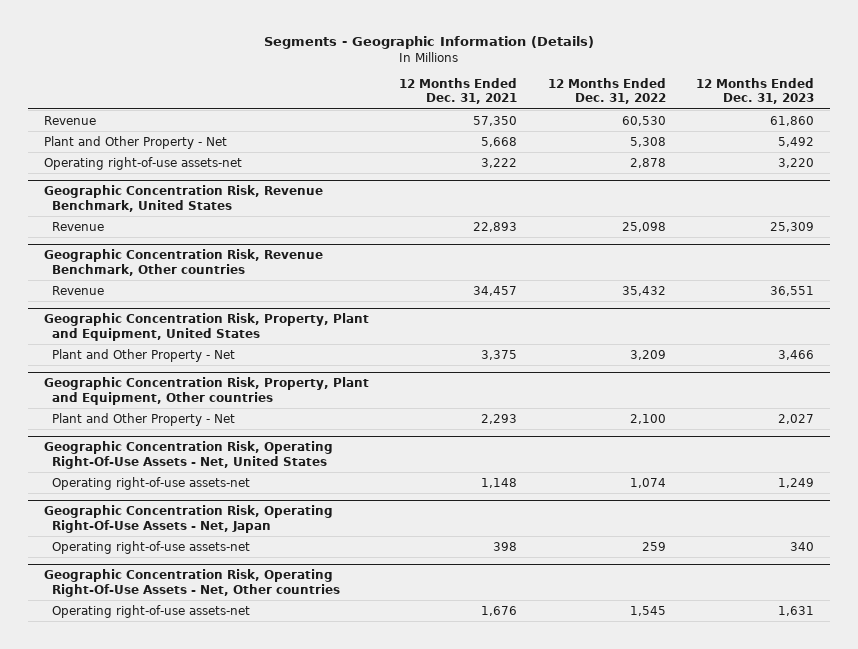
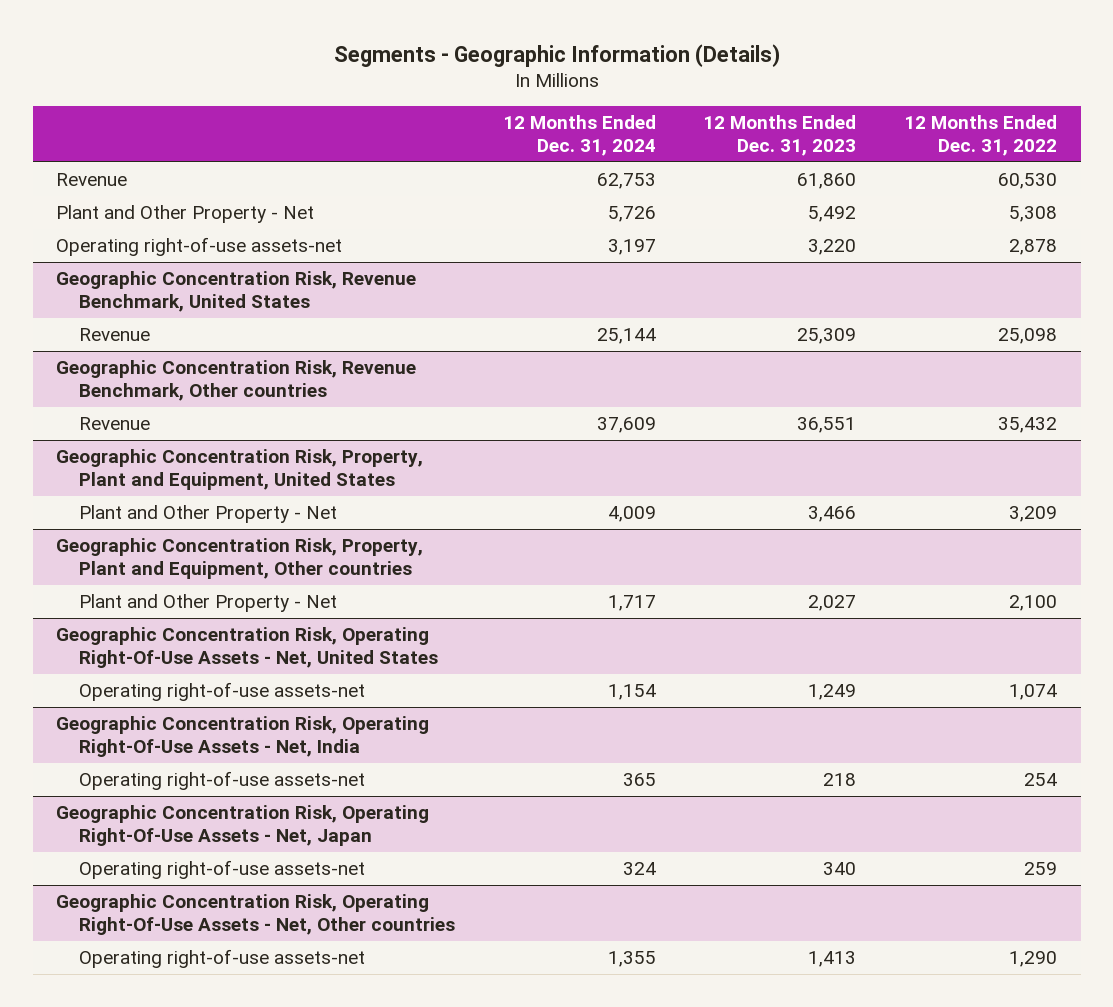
[399,77,518,105] 12 Months Ended Dec. 31, 2021 -> none
none -> [502,115,656,157] 12 Months Ended Dec. 31, 2024
none -> [56,715,430,757] Geographic Concentration Risk, Operating Right-Of-Use Assets - Net, India
none -> [79,770,366,790] Operating right-of-use assets-net
[629,605,666,616] 1,545 -> [1009,950,1058,967] 1,290
[778,605,815,616] 1,631 -> [808,950,857,967] 1,413

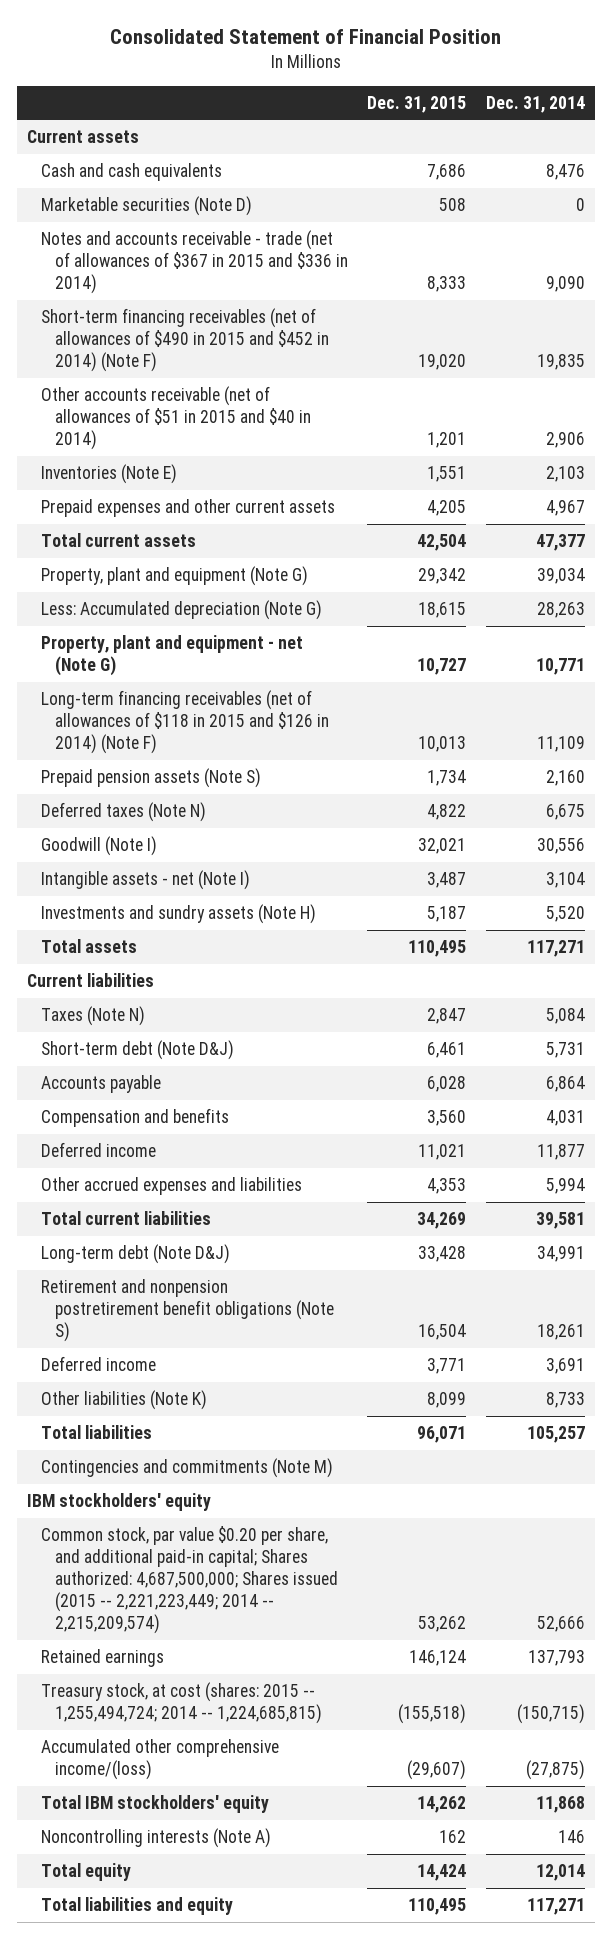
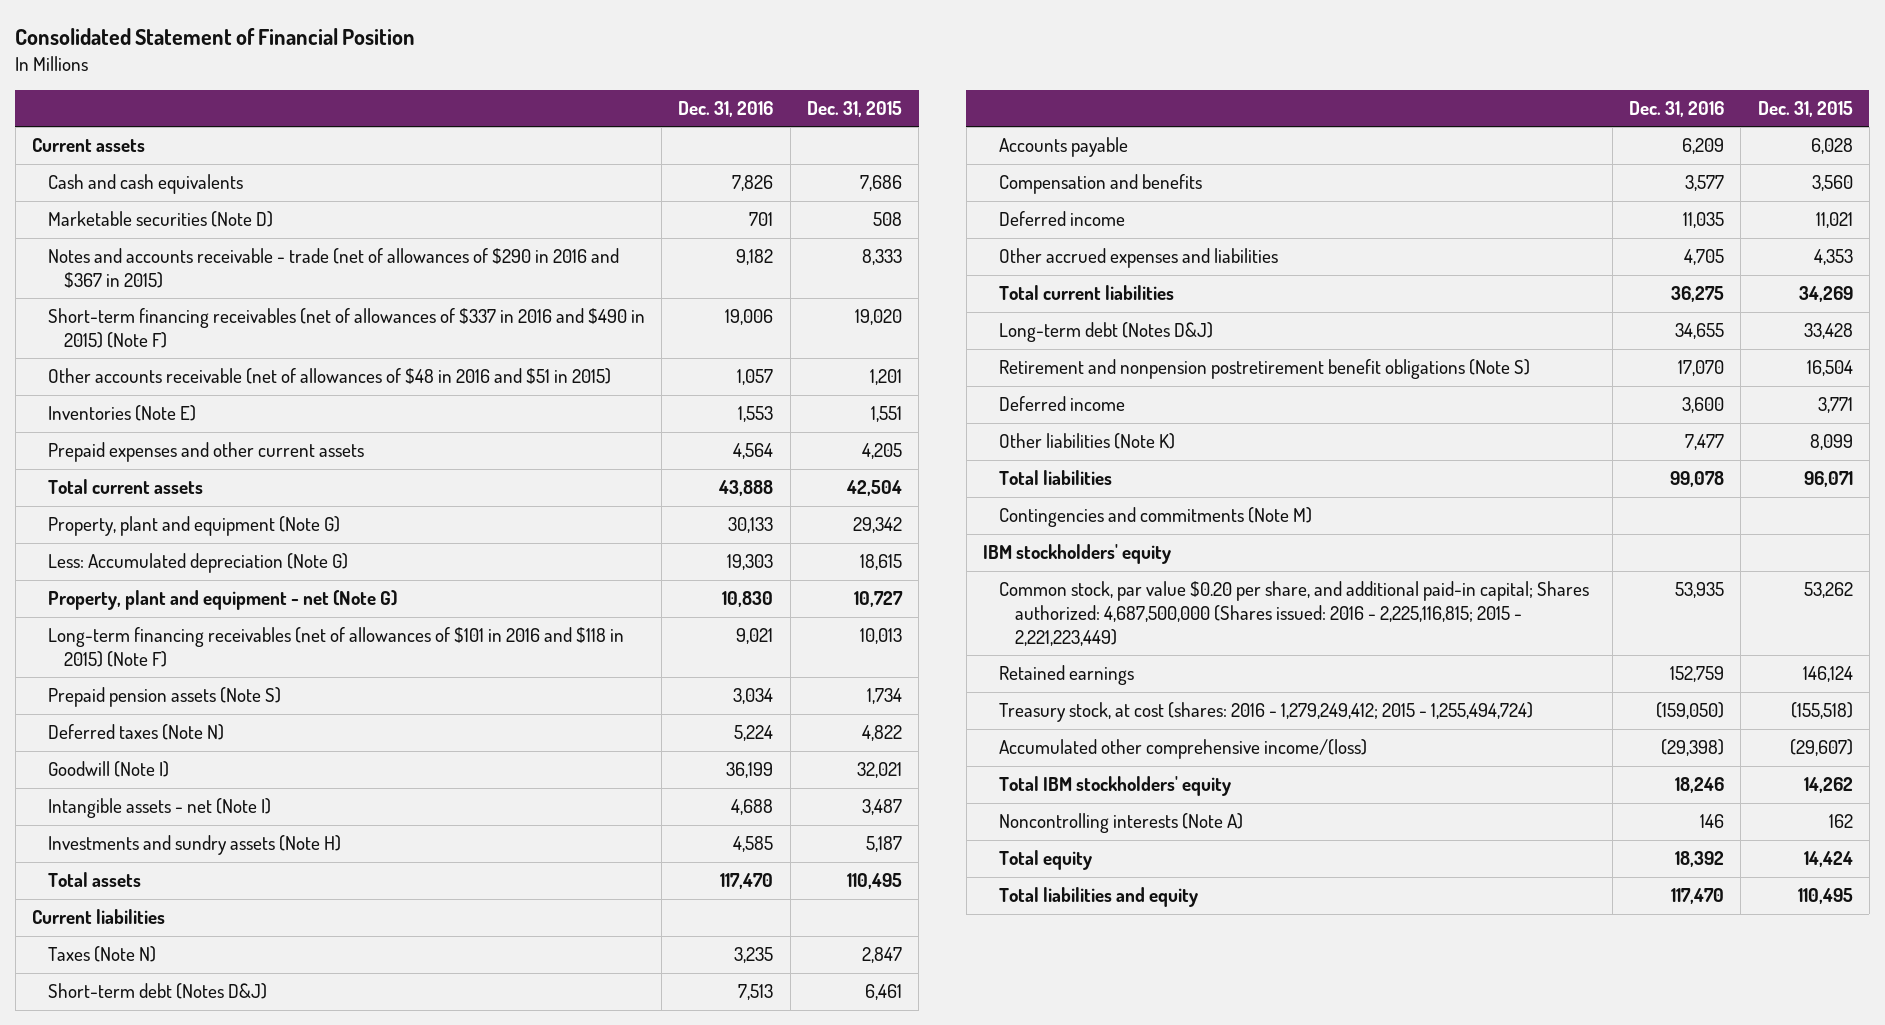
[486,95,586,113] Dec. 31, 2014 -> none
none -> [678,100,774,117] Dec. 31, 2016
[40,230,348,295] Notes and accounts receivable - trade (net of allowances of $367 in 2015 and $336 in 2014) -> [47,248,619,288] Notes and accounts receivable - trade (net of allowances of $290 in 2016 and $367 in 2015)
[40,308,329,373] Short-term financing receivables (net of allowances of $490 in 2015 and $452 in 2014) (Note F) -> [47,308,645,348] Short-term financing receivables (net of allowances of $337 in 2016 and $490 in 2015) (Note F)
[40,386,311,451] Other accounts receivable (net of allowances of $51 in 2015 and $40 in 2014) -> [47,368,611,385] Other accounts receivable (net of allowances of $48 in 2016 and $51 in 2015)
[40,690,329,755] Long-term financing receivables (net of allowances of $118 in 2015 and $126 in 2014) (Note F) -> [47,627,624,667] Long-term financing receivables (net of allowances of $101 in 2016 and $118 in 2015) (Note F)
[40,1040,234,1061] Short-term debt (Note D&J) -> [47,983,267,1000] Short-term debt (Notes D&J)
[40,1244,230,1265] Long-term debt (Note D&J) -> [998,322,1213,343] Long-term debt (Notes D&J)
[40,1526,338,1635] Common stock, par value $0.20 per share, and additional paid-in capital; Shares authorized: 4,687,500,000; Shares issued (2015 -- 2,221,223,449; 2014 -- 2,215,209,574) -> [998,581,1589,646] Common stock, par value $0.20 per share, and additional paid-in capital; Shares authorized: 4,687,500,000 (Shares issued: 2016 - 2,225,116,815; 2015 - 2,221,223,449)
[40,1682,322,1725] Treasury stock, at cost (shares: 2015 -- 1,255,494,724; 2014 -- 1,224,685,815) -> [998,702,1533,723] Treasury stock, at cost (shares: 2016 - 1,279,249,412; 2015 - 1,255,494,724)

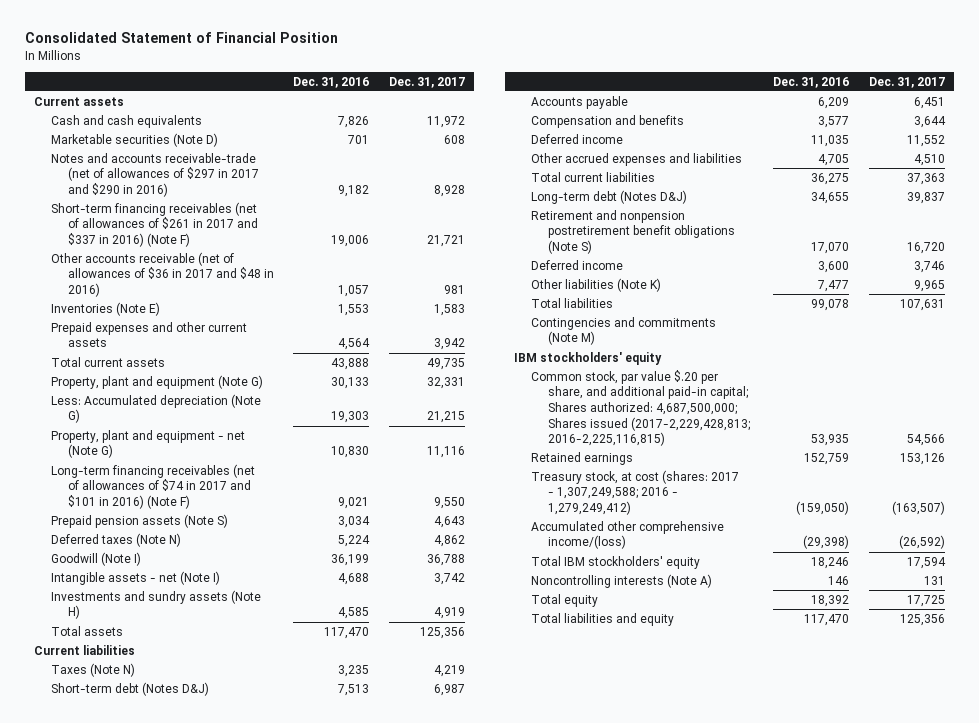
[806,100,902,117] Dec. 31, 2015 -> none
none -> [388,76,465,88] Dec. 31, 2017
[47,248,619,288] Notes and accounts receivable - trade (net of allowances of $290 in 2016 and $367 in 2015) -> [51,152,259,197] Notes and accounts receivable-trade (net of allowances of $297 in 2017 and $290 in 2016)
[47,308,645,348] Short-term financing receivables (net of allowances of $337 in 2016 and $490 in 2015) (Note F) -> [51,201,258,247] Short-term financing receivables (net of allowances of $261 in 2017 and $337 in 2016) (Note F)
[47,368,611,385] Other accounts receivable (net of allowances of $48 in 2016 and $51 in 2015) -> [51,251,274,297] Other accounts receivable (net of allowances of $36 in 2017 and $48 in 2016)
[47,627,624,667] Long-term financing receivables (net of allowances of $101 in 2016 and $118 in 2015) (Note F) -> [51,463,256,509] Long-term financing receivables (net of allowances of $74 in 2017 and $101 in 2016) (Note F)
[998,581,1589,646] Common stock, par value $0.20 per share, and additional paid-in capital; Shares authorized: 4,687,500,000 (Shares issued: 2016 - 2,225,116,815; 2015 - 2,221,223,449) -> [531,369,750,447] Common stock, par value $.20 per share, and additional paid-in capital; Shares authorized: 4,687,500,000; Shares issued (2017-2,229,428,813; 2016-2,225,116,815)
[998,702,1533,723] Treasury stock, at cost (shares: 2016 - 1,279,249,412; 2015 - 1,255,494,724) -> [531,469,740,515] Treasury stock, at cost (shares: 2017 - 1,307,249,588; 2016 - 1,279,249,412)

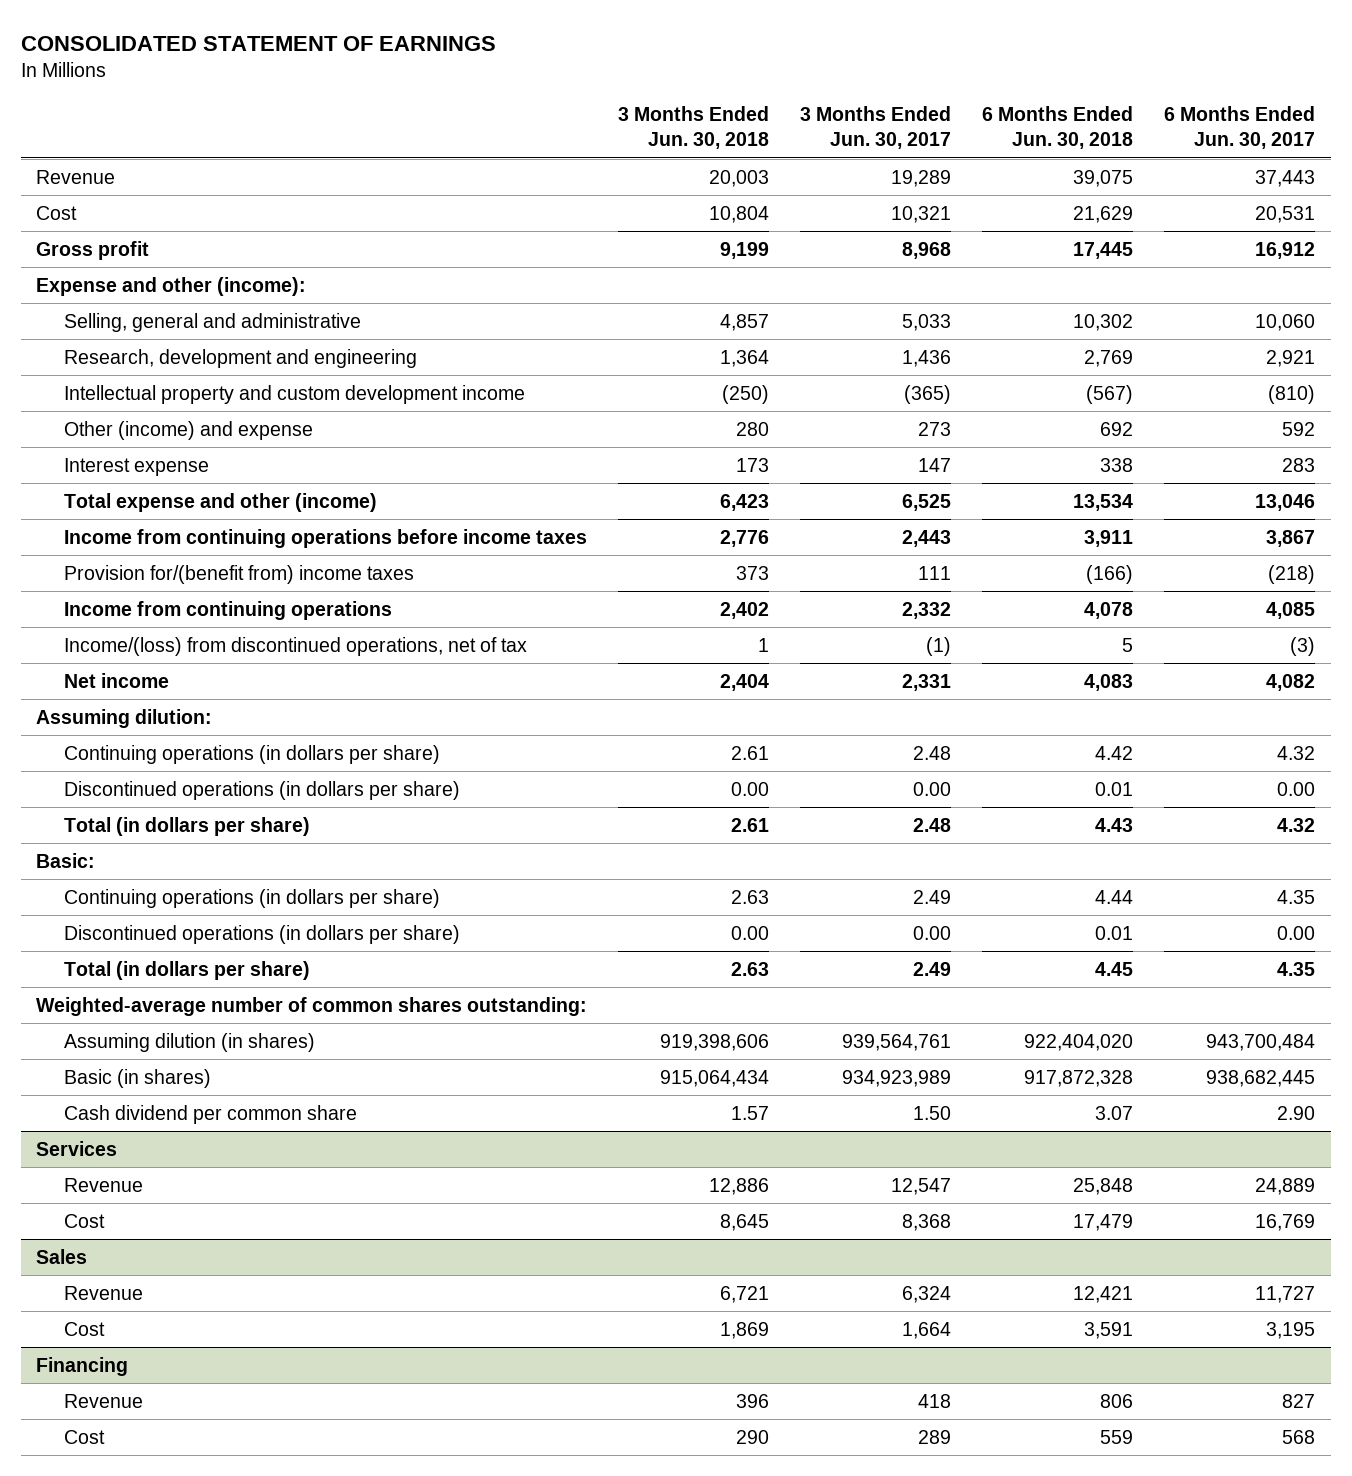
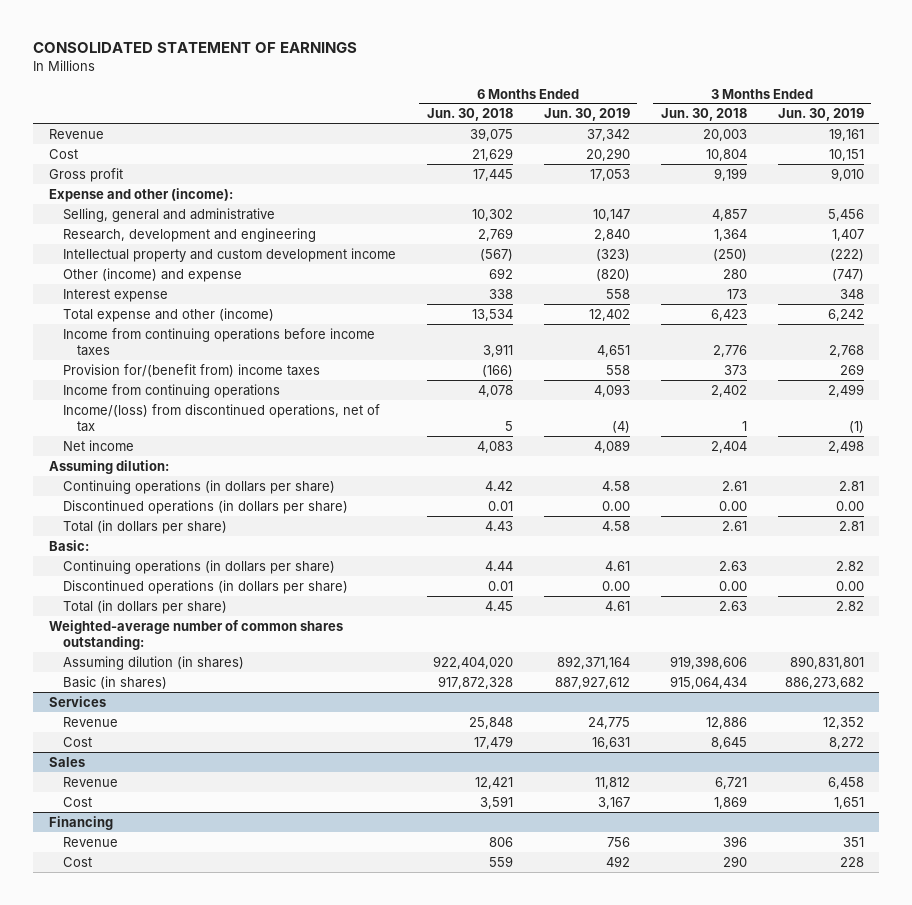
[800,106,952,150] 3 Months Ended Jun. 30, 2017 -> none
[1164,106,1316,150] 6 Months Ended Jun. 30, 2017 -> none
none -> [543,108,630,122] Jun. 30, 2019
none -> [777,108,864,122] Jun. 30, 2019
[64,1104,358,1124] Cash dividend per common share -> none

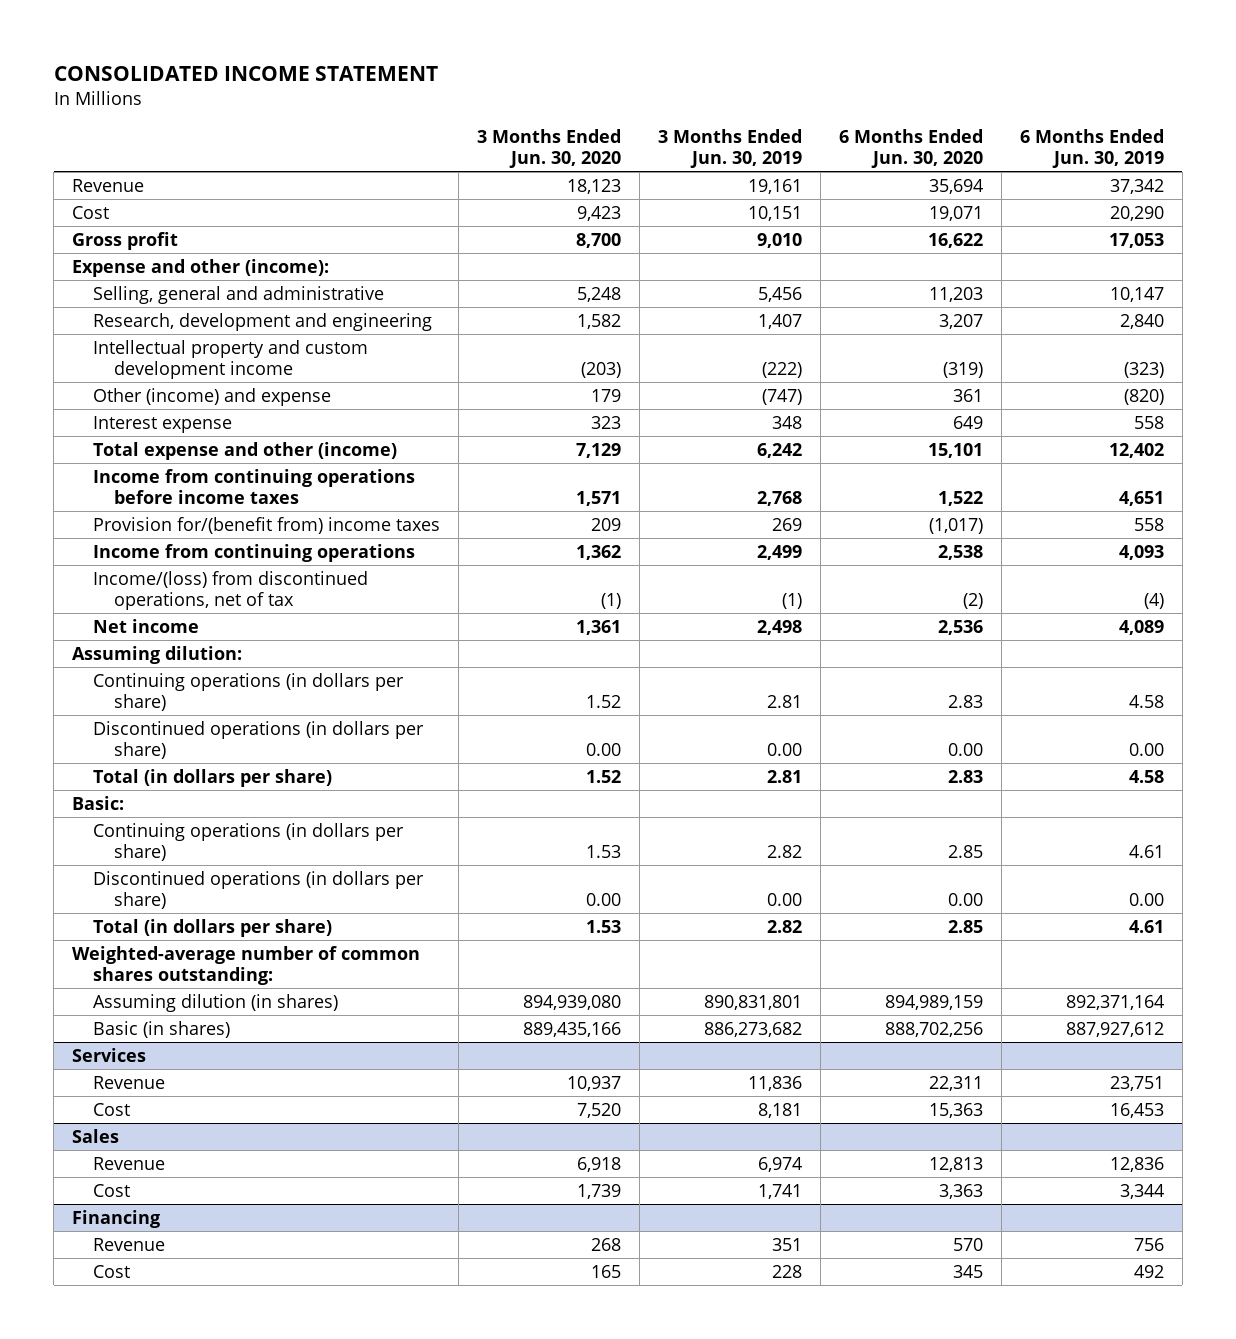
[33,42,358,54] CONSOLIDATED STATEMENT OF EARNINGS -> [53,66,438,82] CONSOLIDATED INCOME STATEMENT
[426,108,513,122] Jun. 30, 2018 -> none
[660,108,747,122] Jun. 30, 2018 -> none
none -> [476,128,621,169] 3 Months Ended Jun. 30, 2020
none -> [838,128,983,169] 6 Months Ended Jun. 30, 2020
[587,716,630,729] 24,775 -> [1109,1075,1164,1091] 23,751
[822,716,864,729] 12,352 -> [747,1075,802,1091] 11,836
[591,736,630,749] 16,631 -> [1109,1102,1164,1118] 16,453
[828,736,864,749] 8,272 -> [757,1102,802,1118] 8,181
[594,776,630,789] 11,812 -> [1109,1156,1164,1172] 12,836
[827,776,864,789] 6,458 -> [757,1156,802,1172] 6,974
[597,796,630,809] 3,167 -> [1119,1183,1164,1199] 3,344
[833,796,864,809] 1,651 -> [757,1183,802,1199] 1,741

